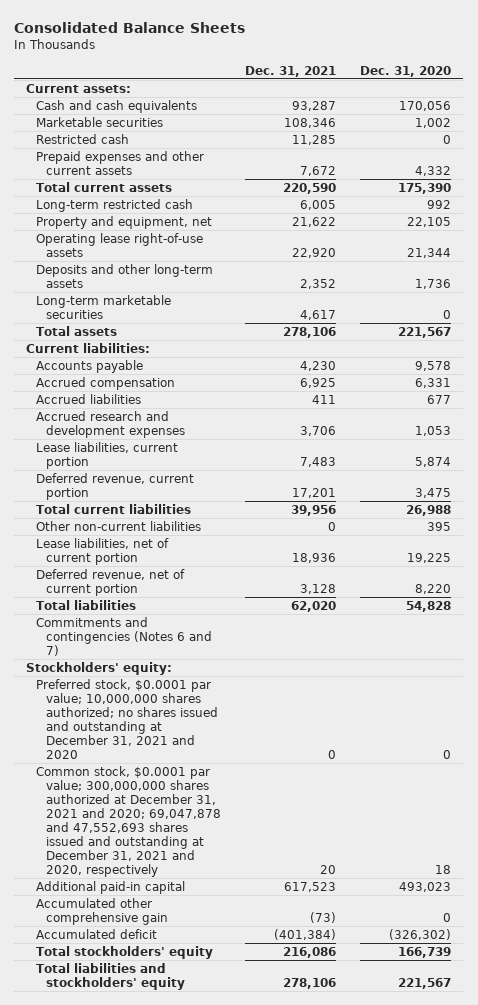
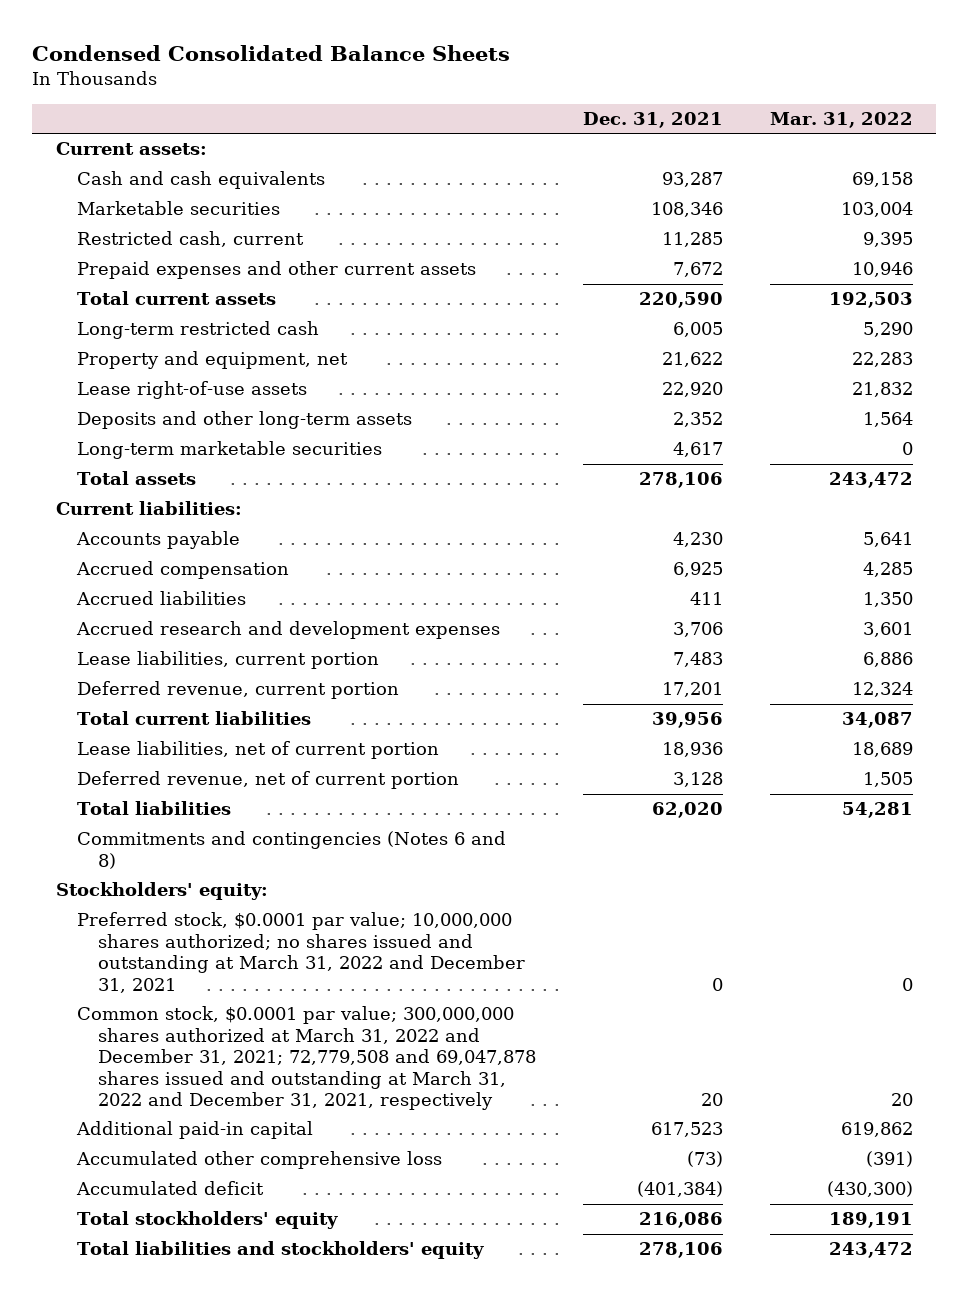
[14,22,246,34] Consolidated Balance Sheets -> [32,44,511,61] Condensed Consolidated Balance Sheets
[360,65,452,77] Dec. 31, 2020 -> none
none -> [769,112,913,129] Mar. 31, 2022
[36,134,130,145] Restricted cash -> [77,231,305,248] Restricted cash, current
[36,233,204,258] Operating lease right-of-use assets -> [77,381,308,400] Lease right-of-use assets
[36,521,202,532] Other non-current liabilities -> none
[36,617,213,657] Commitments and contingencies (Notes 6 and 7) -> [77,831,507,869] Commitments and contingencies (Notes 6 and 8)
[36,679,219,760] Preferred stock, $0.0001 par value; 10,000,000 shares authorized; no shares issued and outstanding at December 31, 2021 and 2020 -> [77,912,526,993] Preferred stock, $0.0001 par value; 10,000,000 shares authorized; no shares issued and outstanding at March 31, 2022 and December 31, 2021
[36,766,222,878] Common stock, $0.0001 par value; 300,000,000 shares authorized at December 31, 2021 and 2020; 69,047,878 and 47,552,693 shares issued and outstanding at December 31, 2021 and 2020, respectively -> [77,1006,537,1111] Common stock, $0.0001 par value; 300,000,000 shares authorized at March 31, 2022 and December 31, 2021; 72,779,508 and 69,047,878 shares issued and outstanding at March 31, 2022 and December 31, 2021, respectively
[36,898,169,926] Accumulated other comprehensive gain -> [76,1151,443,1170] Accumulated other comprehensive loss

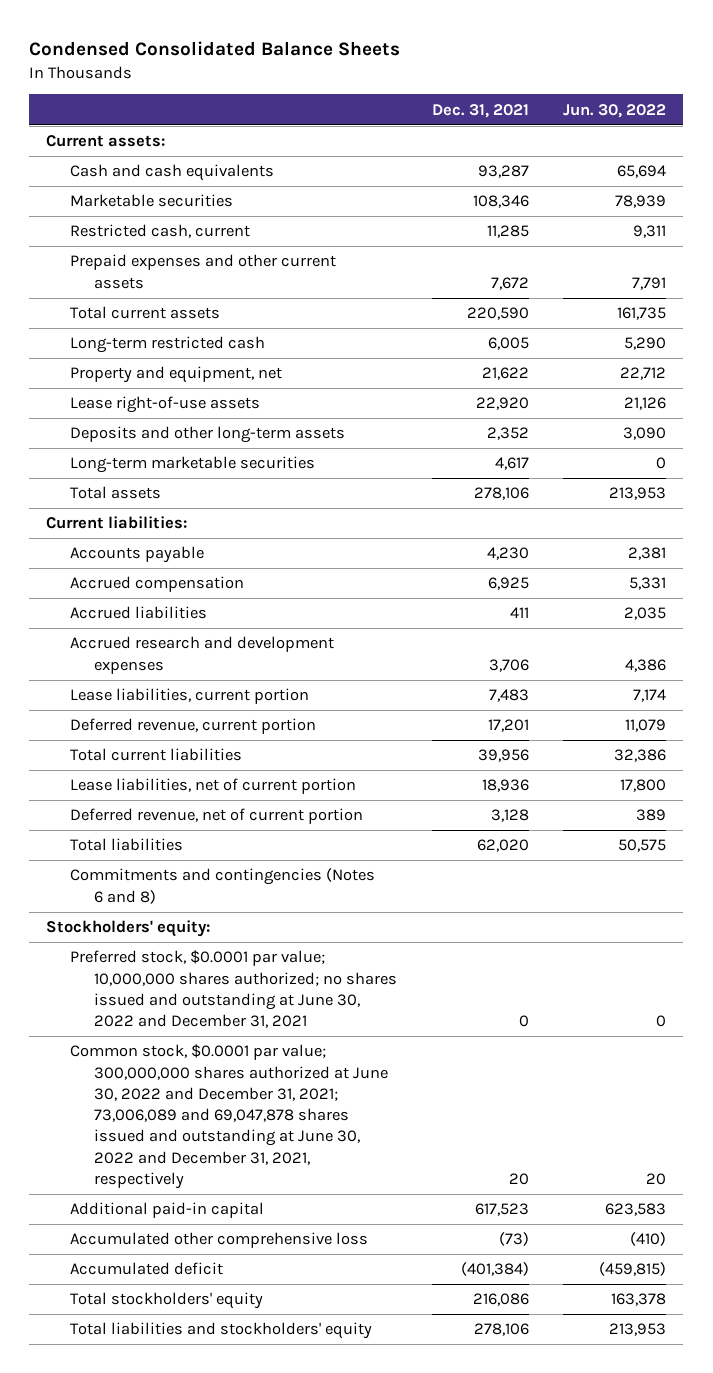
[769,112,913,129] Mar. 31, 2022 -> none
none -> [563,103,667,118] Jun. 30, 2022
[77,912,526,993] Preferred stock, $0.0001 par value; 10,000,000 shares authorized; no shares issued and outstanding at March 31, 2022 and December 31, 2021 -> [70,950,398,1029] Preferred stock, $0.0001 par value; 10,000,000 shares authorized; no shares issued and outstanding at June 30, 2022 and December 31, 2021
[77,1006,537,1111] Common stock, $0.0001 par value; 300,000,000 shares authorized at March 31, 2022 and December 31, 2021; 72,779,508 and 69,047,878 shares issued and outstanding at March 31, 2022 and December 31, 2021, respectively -> [70,1044,389,1189] Common stock, $0.0001 par value; 300,000,000 shares authorized at June 30, 2022 and December 31, 2021; 73,006,089 and 69,047,878 shares issued and outstanding at June 30, 2022 and December 31, 2021, respectively

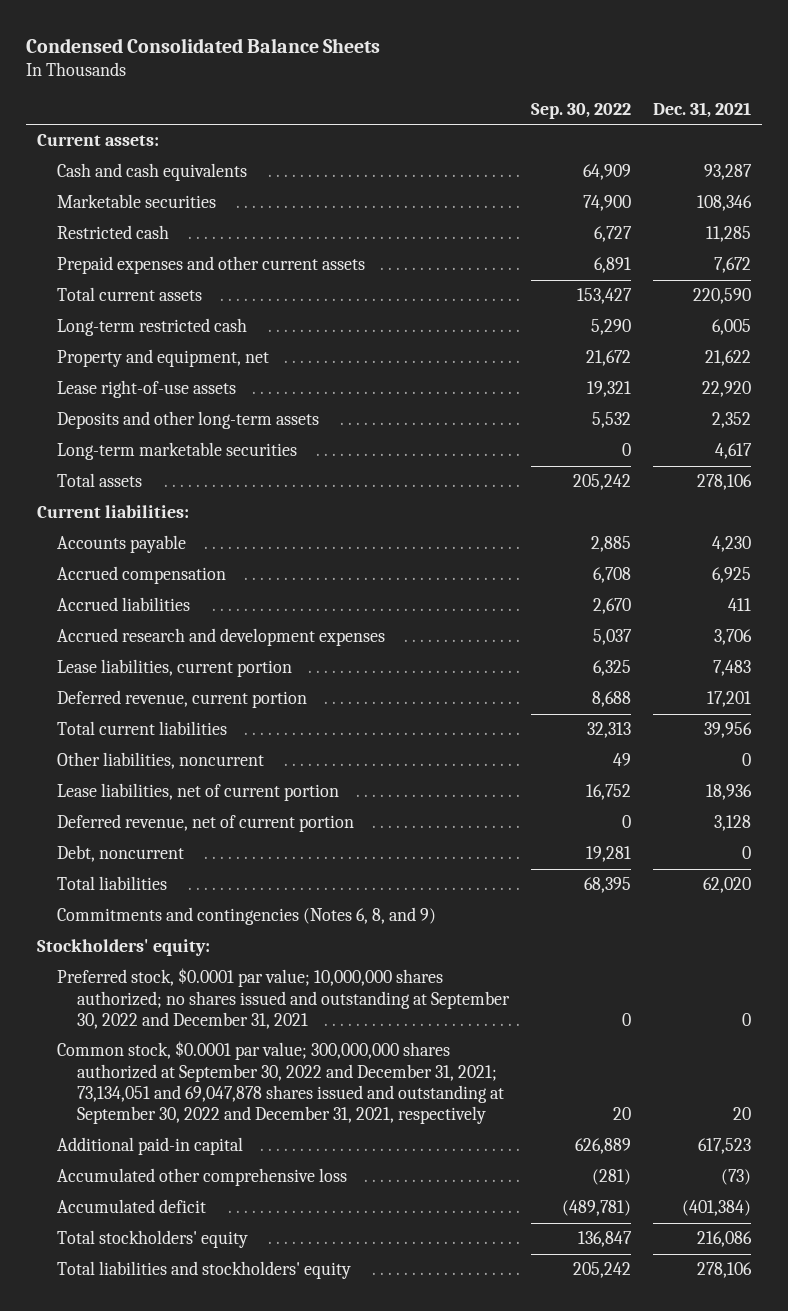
[563,103,667,118] Jun. 30, 2022 -> none
none -> [531,102,632,119] Sep. 30, 2022
[70,224,251,239] Restricted cash, current -> [56,225,169,240] Restricted cash
none -> [56,752,264,770] Other liabilities, noncurrent
none -> [56,845,184,863] Debt, noncurrent
[70,868,376,904] Commitments and contingencies (Notes 6 and 8) -> [56,907,436,926] Commitments and contingencies (Notes 6, 8, and 9)
[70,950,398,1029] Preferred stock, $0.0001 par value; 10,000,000 shares authorized; no shares issued and outstanding at June 30, 2022 and December 31, 2021 -> [56,968,510,1029] Preferred stock, $0.0001 par value; 10,000,000 shares authorized; no shares issued and outstanding at September 30, 2022 and December 31, 2021
[70,1044,389,1189] Common stock, $0.0001 par value; 300,000,000 shares authorized at June 30, 2022 and December 31, 2021; 73,006,089 and 69,047,878 shares issued and outstanding at June 30, 2022 and December 31, 2021, respectively -> [56,1041,504,1125] Common stock, $0.0001 par value; 300,000,000 shares authorized at September 30, 2022 and December 31, 2021; 73,134,051 and 69,047,878 shares issued and outstanding at September 30, 2022 and December 31, 2021, respectively

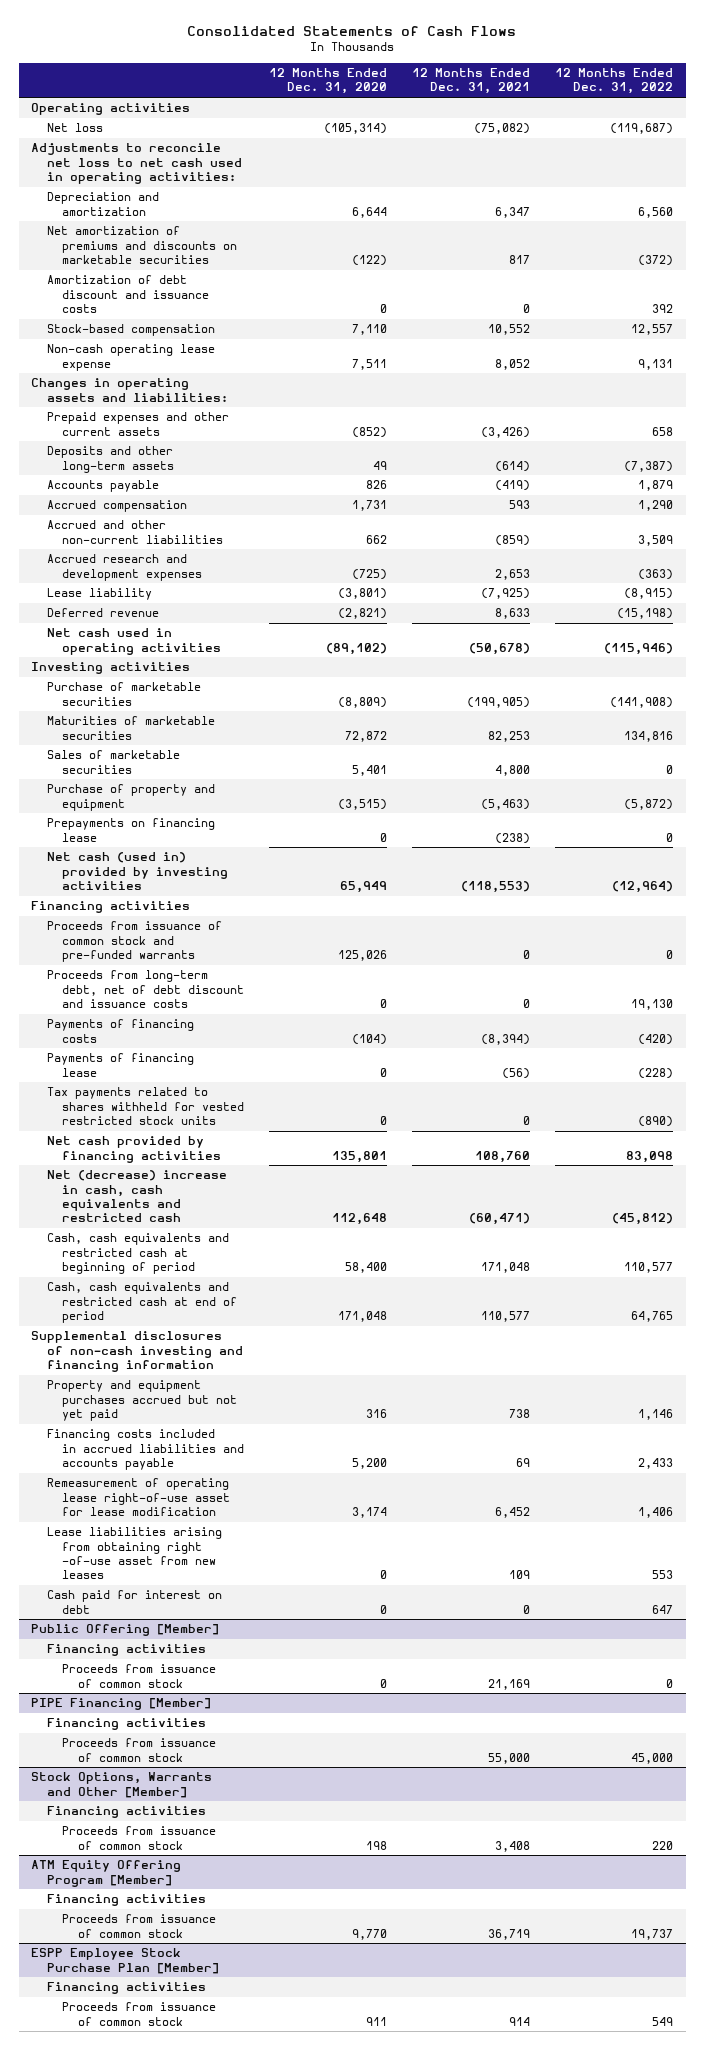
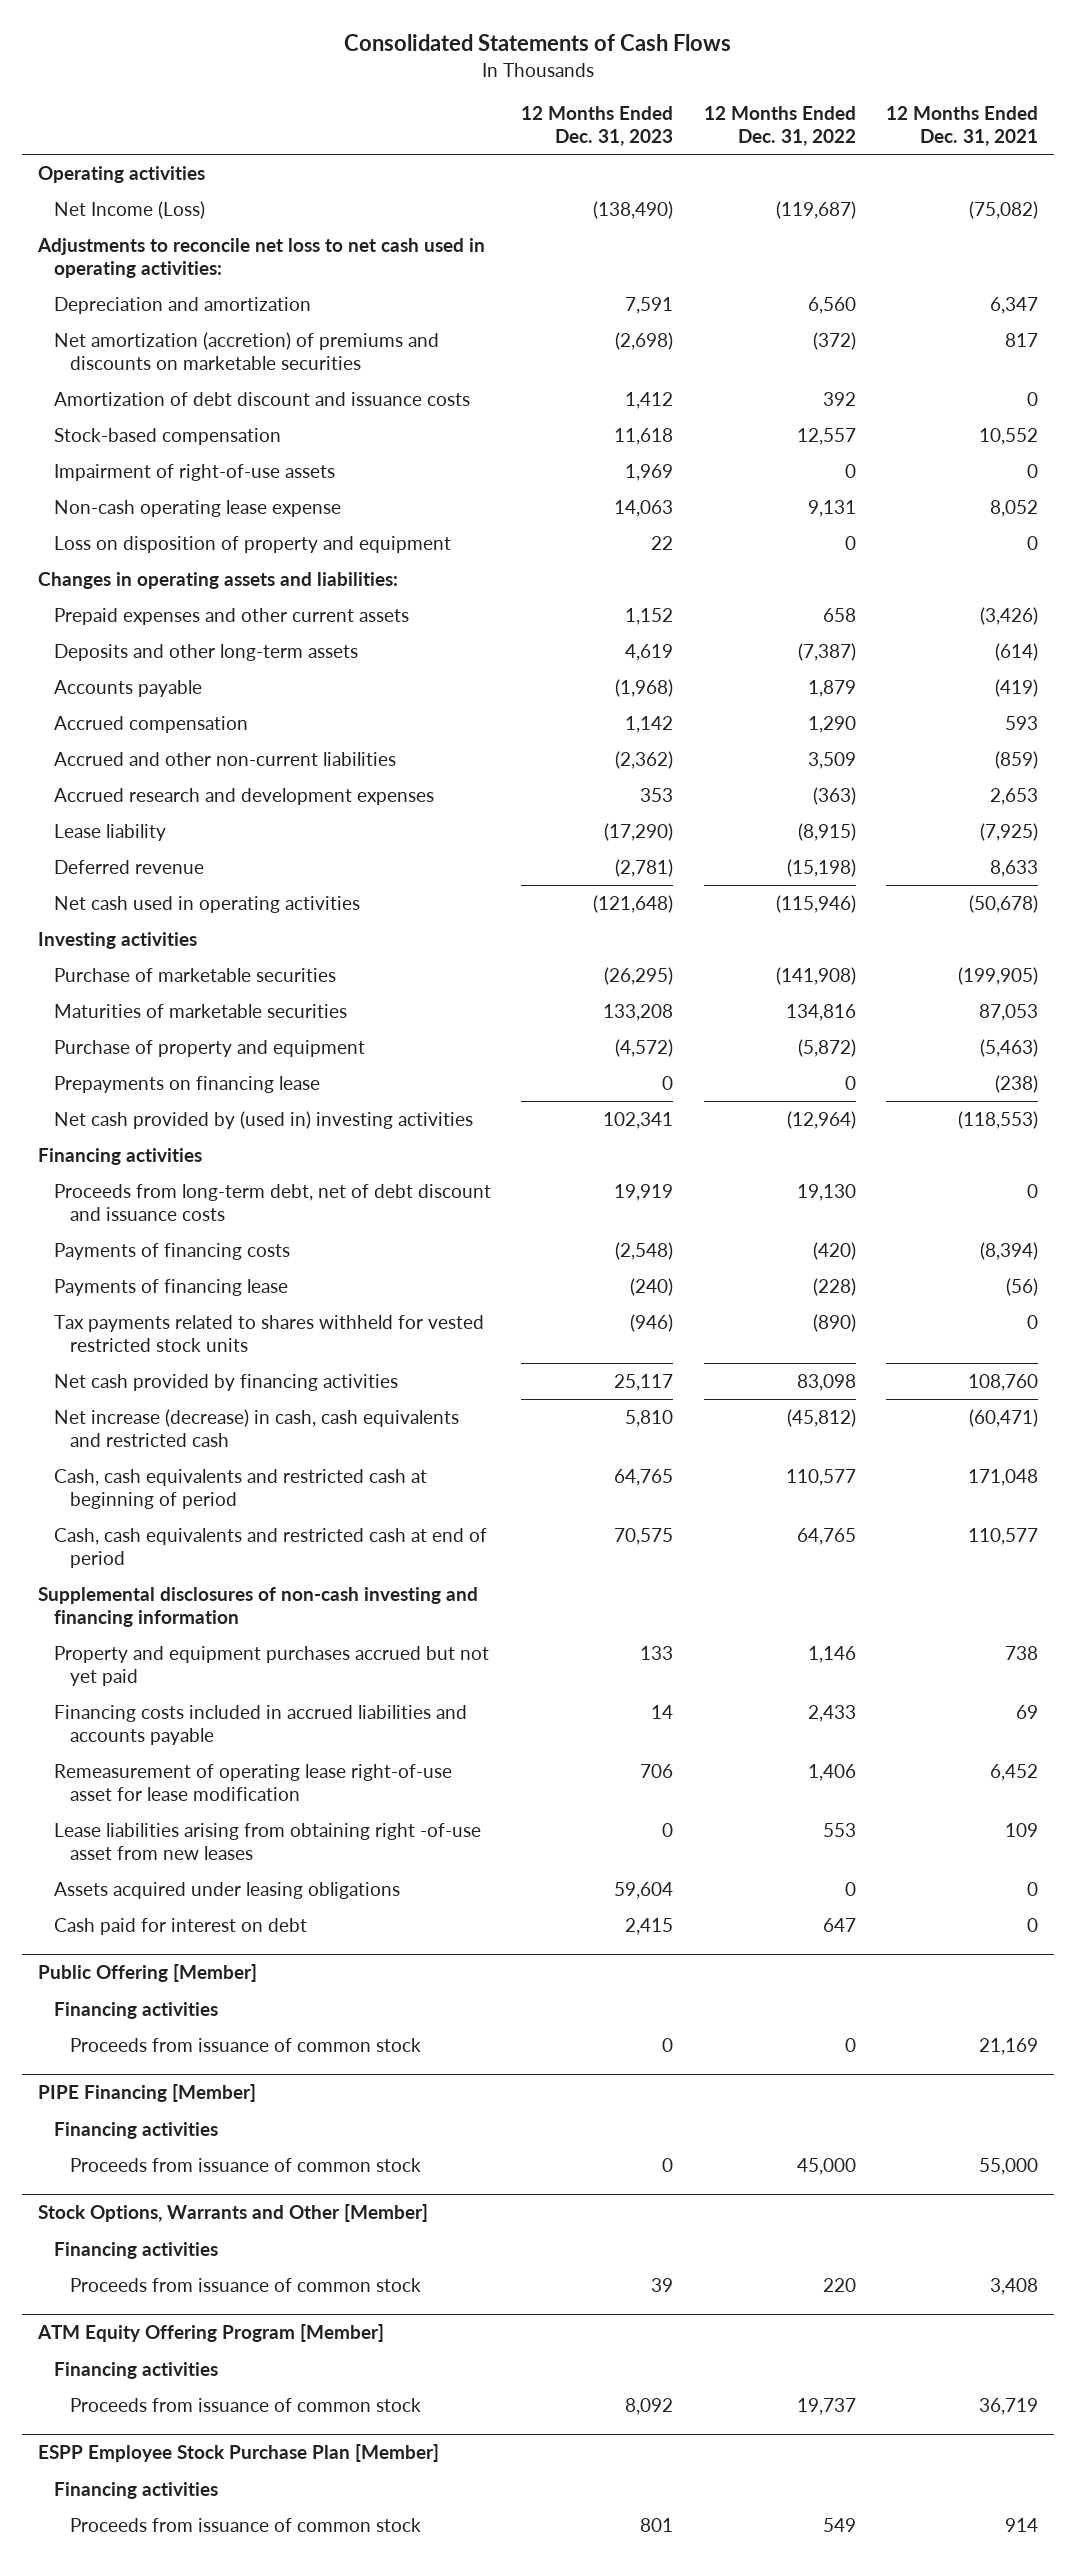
[269,68,388,95] 12 Months Ended Dec. 31, 2020 -> none
none -> [521,106,674,146] 12 Months Ended Dec. 31, 2023
[46,123,103,133] Net loss -> [53,200,205,219] Net Income (Loss)
[46,226,238,264] Net amortization of premiums and discounts on marketable securities -> [53,331,439,370] Net amortization (accretion) of premiums and discounts on marketable securities
none -> [53,463,335,481] Impairment of right-of-use assets
none -> [53,535,451,553] Loss on disposition of property and equipment
[46,750,180,774] Sales of marketable securities -> none
[488,730,531,742] 82,253 -> [979,1003,1039,1021] 87,053
[46,852,229,890] Net cash (used in) provided by investing activities -> [53,1110,473,1129] Net cash provided by (used in) investing activities
[46,921,222,962] Proceeds from issuance of common stock and pre-funded warrants -> none
[46,1170,227,1222] Net (decrease) increase in cash, cash equivalents and restricted cash -> [53,1408,459,1447] Net increase (decrease) in cash, cash equivalents and restricted cash
none -> [53,1881,400,1899] Assets acquired under leasing obligations

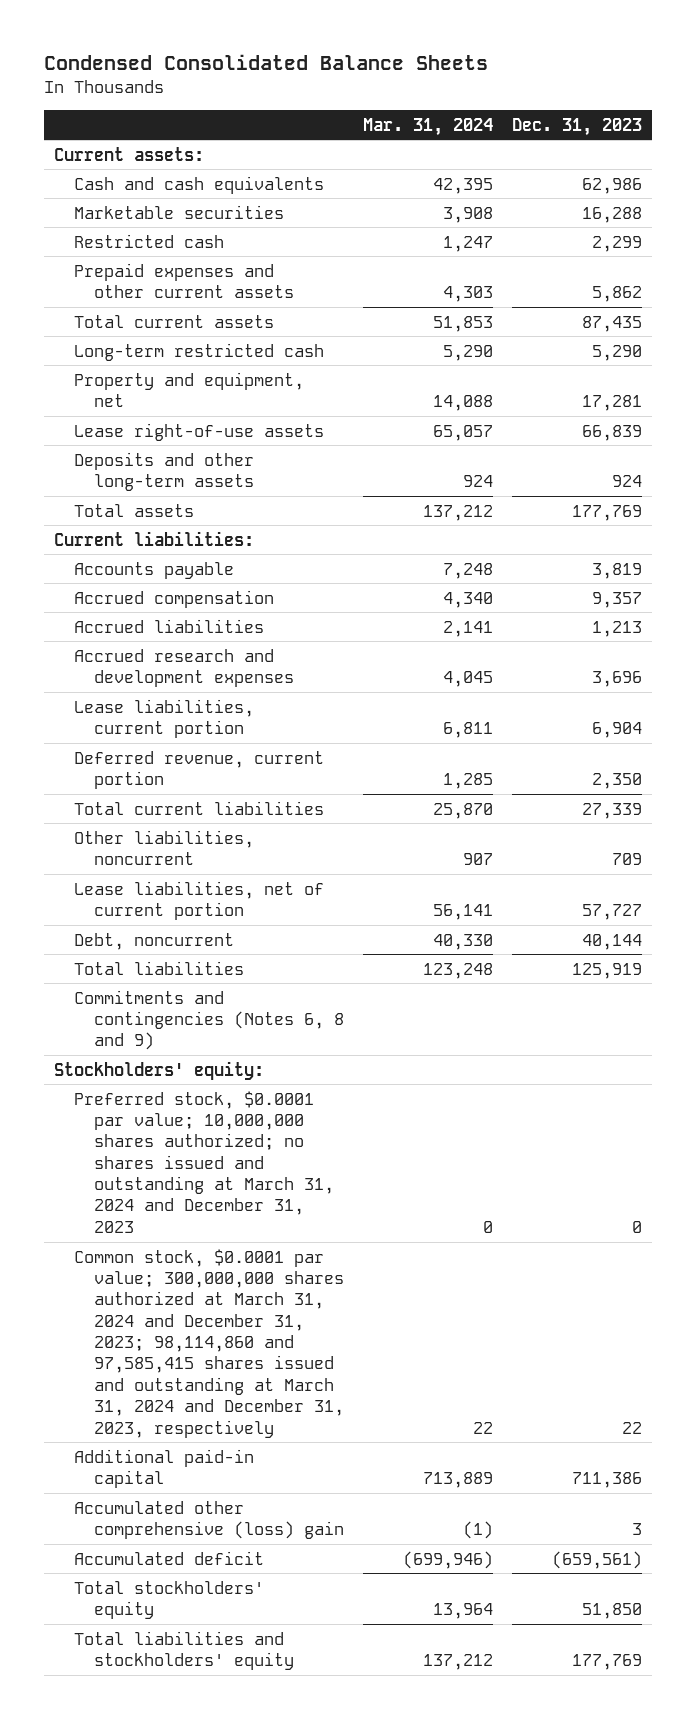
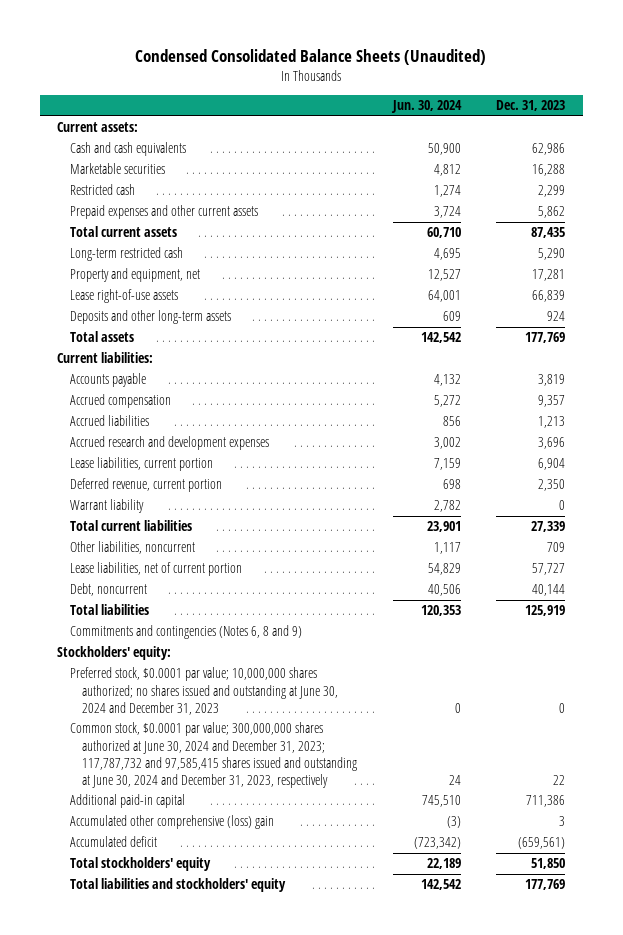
[44,54,489,71] Condensed Consolidated Balance Sheets -> [135,48,487,65] Condensed Consolidated Balance Sheets (Unaudited)
[362,117,493,136] Mar. 31, 2024 -> none
none -> [390,100,462,114] Jun. 30, 2024
none -> [69,499,144,514] Warrant liability
[73,1090,334,1233] Preferred stock, $0.0001 par value; 10,000,000 shares authorized; no shares issued and outstanding at March 31, 2024 and December 31, 2023 -> [69,667,338,715] Preferred stock, $0.0001 par value; 10,000,000 shares authorized; no shares issued and outstanding at June 30, 2024 and December 31, 2023
[73,1248,344,1438] Common stock, $0.0001 par value; 300,000,000 shares authorized at March 31, 2024 and December 31, 2023; 98,114,860 and 97,585,415 shares issued and outstanding at March 31, 2024 and December 31, 2023, respectively -> [69,722,357,788] Common stock, $0.0001 par value; 300,000,000 shares authorized at June 30, 2024 and December 31, 2023; 117,787,732 and 97,585,415 shares issued and outstanding at June 30, 2024 and December 31, 2023, respectively

